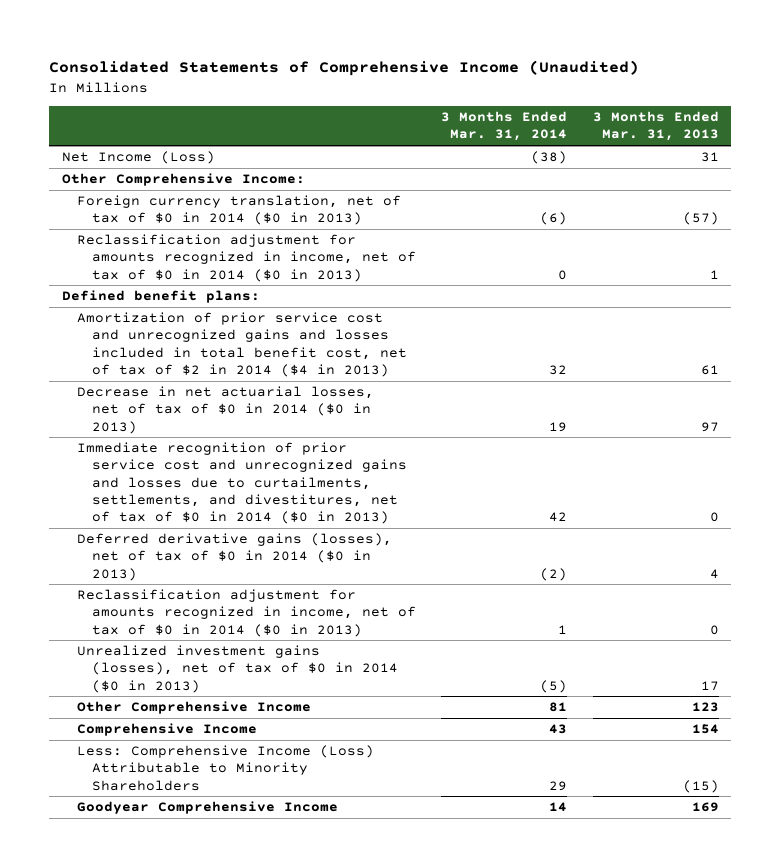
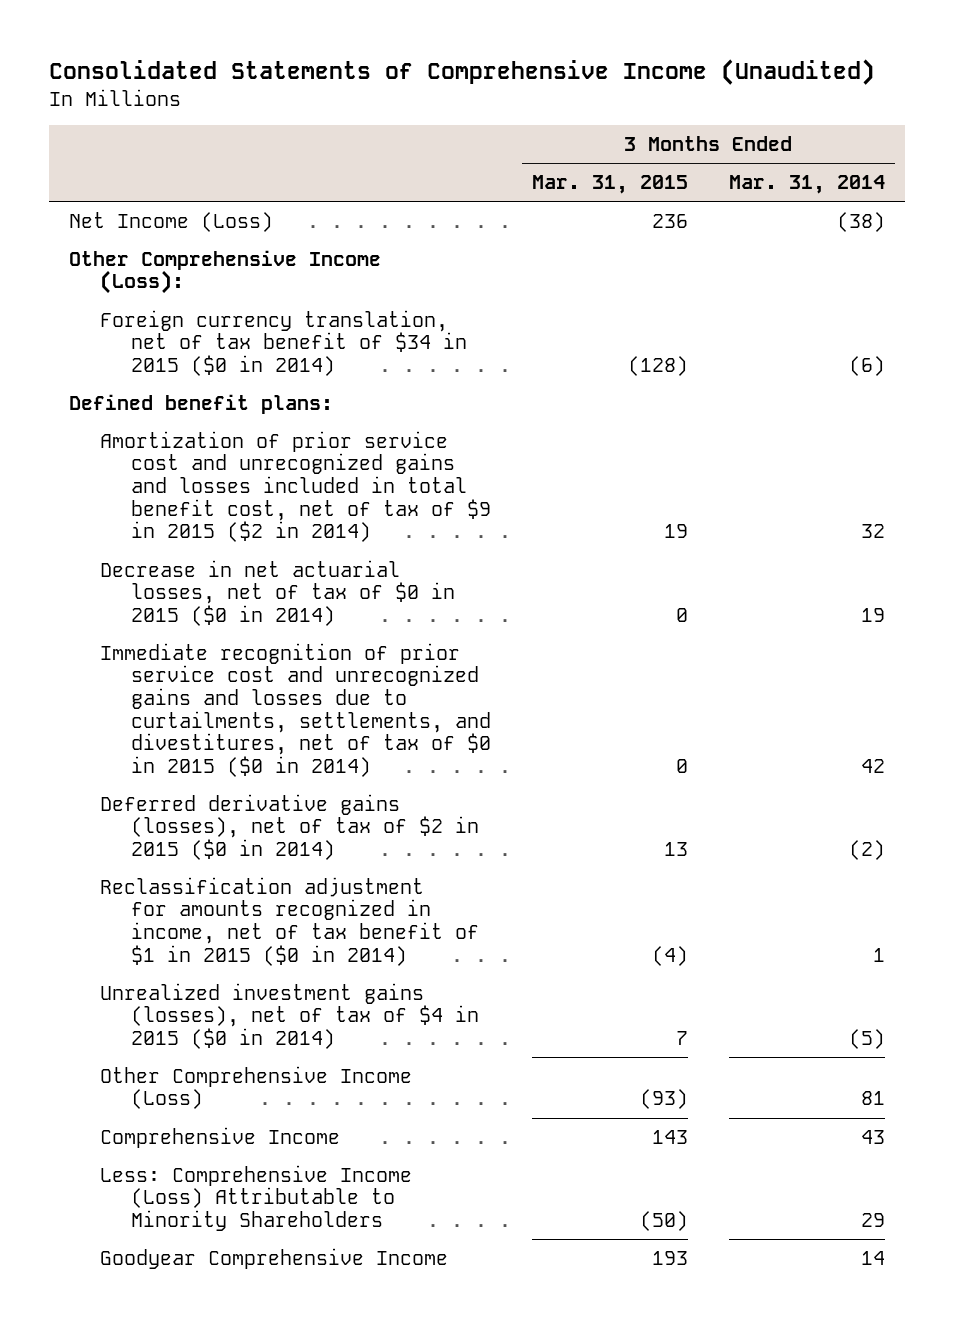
[592,111,719,142] 3 Months Ended Mar. 31, 2013 -> none
none -> [531,175,688,195] Mar. 31, 2015
[76,234,416,282] Reclassification adjustment for amounts recognized in income, net of tax of $0 in 2014 ($0 in 2013) -> none
[62,173,306,187] Other Comprehensive Income: -> [69,249,382,295] Other Comprehensive Income (Loss):
[76,195,401,226] Foreign currency translation, net of tax of $0 in 2014 ($0 in 2013) -> [100,309,468,377] Foreign currency translation, net of tax benefit of $34 in 2015 ($0 in 2014)
[76,312,407,378] Amortization of prior service cost and unrecognized gains and losses included in total benefit cost, net of tax of $2 in 2014 ($4 in 2013) -> [100,430,492,543] Amortization of prior service cost and unrecognized gains and losses included in total benefit cost, net of tax of $9 in 2015 ($2 in 2014)
[76,386,374,434] Decrease in net actuarial losses, net of tax of $0 in 2014 ($0 in 2013) -> [100,559,456,627] Decrease in net actuarial losses, net of tax of $0 in 2015 ($0 in 2014)
[76,442,407,525] Immediate recognition of prior service cost and unrecognized gains and losses due to curtailments, settlements, and divestitures, net of tax of $0 in 2014 ($0 in 2013) -> [100,642,492,778] Immediate recognition of prior service cost and unrecognized gains and losses due to curtailments, settlements, and divestitures, net of tax of $0 in 2015 ($0 in 2014)
[76,533,392,581] Deferred derivative gains (losses), net of tax of $0 in 2014 ($0 in 2013) -> [100,793,480,861] Deferred derivative gains (losses), net of tax of $2 in 2015 ($0 in 2014)
[76,589,416,637] Reclassification adjustment for amounts recognized in income, net of tax of $0 in 2014 ($0 in 2013) -> [100,876,480,966] Reclassification adjustment for amounts recognized in income, net of tax benefit of $1 in 2015 ($0 in 2014)
[76,645,398,693] Unrealized investment gains (losses), net of tax of $0 in 2014 ($0 in 2013) -> [100,982,480,1050] Unrealized investment gains (losses), net of tax of $4 in 2015 ($0 in 2014)
[76,701,311,715] Other Comprehensive Income -> [100,1065,413,1110] Other Comprehensive Income (Loss)

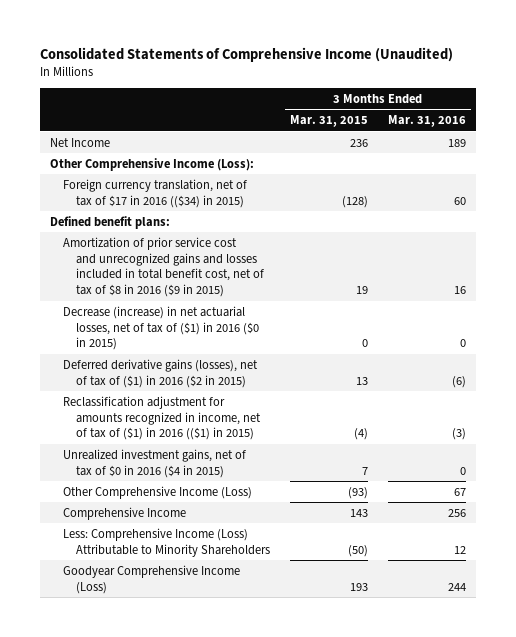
[728,175,885,195] Mar. 31, 2014 -> none
none -> [388,115,467,128] Mar. 31, 2016
[69,211,274,232] Net Income (Loss) -> [49,137,110,147] Net Income
[100,309,468,377] Foreign currency translation, net of tax benefit of $34 in 2015 ($0 in 2014) -> [62,178,247,208] Foreign currency translation, net of tax of $17 in 2016 (($34) in 2015)
[100,642,492,778] Immediate recognition of prior service cost and unrecognized gains and losses due to curtailments, settlements, and divestitures, net of tax of $0 in 2015 ($0 in 2014) -> none
[100,430,492,543] Amortization of prior service cost and unrecognized gains and losses included in total benefit cost, net of tax of $9 in 2015 ($2 in 2014) -> [62,236,264,298] Amortization of prior service cost and unrecognized gains and losses included in total benefit cost, net of tax of $8 in 2016 ($9 in 2015)
[100,559,456,627] Decrease in net actuarial losses, net of tax of $0 in 2015 ($0 in 2014) -> [62,305,259,351] Decrease (increase) in net actuarial losses, net of tax of ($1) in 2016 ($0 in 2015)
[100,793,480,861] Deferred derivative gains (losses), net of tax of $2 in 2015 ($0 in 2014) -> [62,358,258,388] Deferred derivative gains (losses), net of tax of ($1) in 2016 ($2 in 2015)
[100,876,480,966] Reclassification adjustment for amounts recognized in income, net of tax benefit of $1 in 2015 ($0 in 2014) -> [62,395,261,441] Reclassification adjustment for amounts recognized in income, net of tax of ($1) in 2016 (($1) in 2015)
[100,982,480,1050] Unrealized investment gains (losses), net of tax of $4 in 2015 ($0 in 2014) -> [62,448,246,478] Unrealized investment gains, net of tax of $0 in 2016 ($4 in 2015)
[100,1247,449,1269] Goodyear Comprehensive Income -> [62,564,240,594] Goodyear Comprehensive Income (Loss)

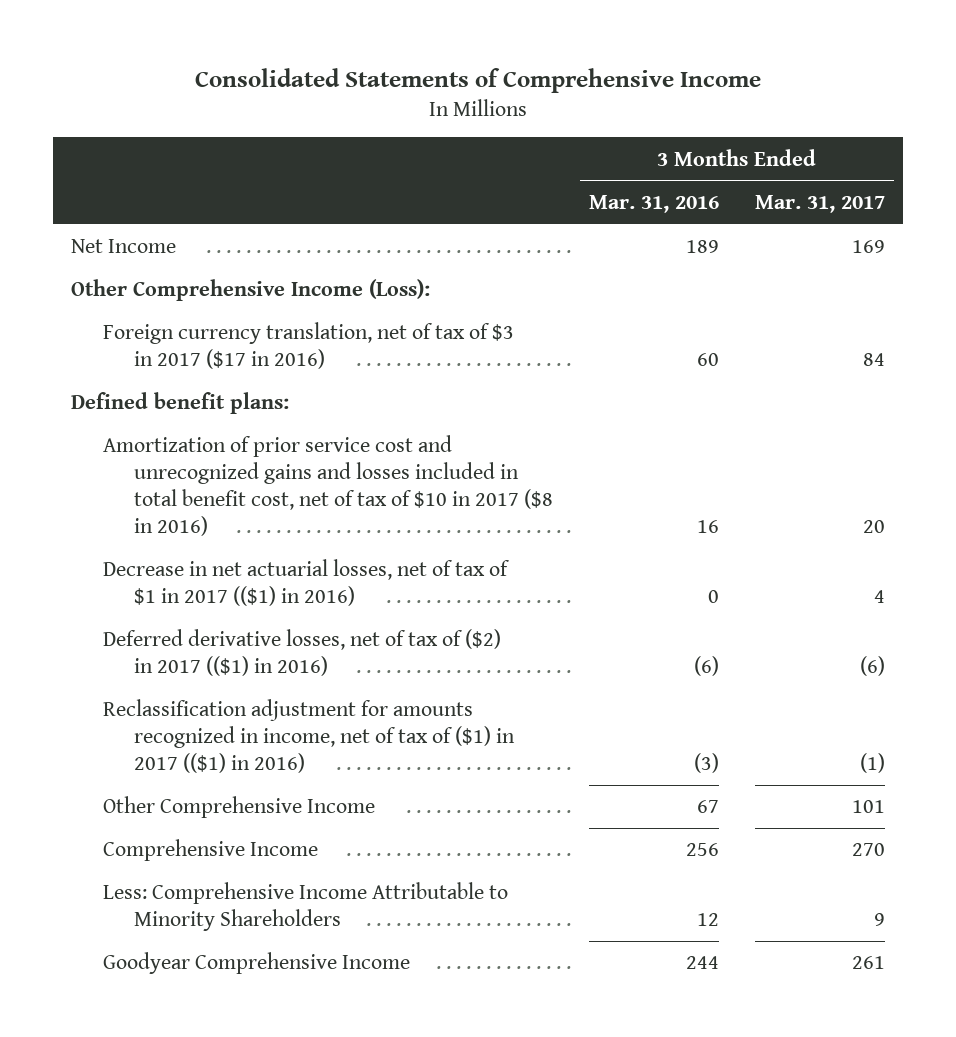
[39,47,453,63] Consolidated Statements of Comprehensive Income (Unaudited) -> [194,67,761,93] Consolidated Statements of Comprehensive Income
[289,115,368,128] Mar. 31, 2015 -> none
none -> [754,194,885,213] Mar. 31, 2017
[62,178,247,208] Foreign currency translation, net of tax of $17 in 2016 (($34) in 2015) -> [102,322,514,370] Foreign currency translation, net of tax of $3 in 2017 ($17 in 2016)
[62,448,246,478] Unrealized investment gains, net of tax of $0 in 2016 ($4 in 2015) -> none
[62,236,264,298] Amortization of prior service cost and unrecognized gains and losses included in total benefit cost, net of tax of $8 in 2016 ($9 in 2015) -> [102,435,554,537] Amortization of prior service cost and unrecognized gains and losses included in total benefit cost, net of tax of $10 in 2017 ($8 in 2016)
[62,305,259,351] Decrease (increase) in net actuarial losses, net of tax of ($1) in 2016 ($0 in 2015) -> [102,559,510,607] Decrease in net actuarial losses, net of tax of $1 in 2017 (($1) in 2016)
[62,358,258,388] Deferred derivative gains (losses), net of tax of ($1) in 2016 ($2 in 2015) -> [102,629,501,677] Deferred derivative losses, net of tax of ($2) in 2017 (($1) in 2016)
[62,395,261,441] Reclassification adjustment for amounts recognized in income, net of tax of ($1) in 2016 (($1) in 2015) -> [102,699,516,774] Reclassification adjustment for amounts recognized in income, net of tax of ($1) in 2017 (($1) in 2016)
[62,485,252,499] Other Comprehensive Income (Loss) -> [102,796,375,819] Other Comprehensive Income
[62,527,270,557] Less: Comprehensive Income (Loss) Attributable to Minority Shareholders -> [102,882,508,932] Less: Comprehensive Income Attributable to Minority Shareholders
[62,564,240,594] Goodyear Comprehensive Income (Loss) -> [102,952,410,975] Goodyear Comprehensive Income

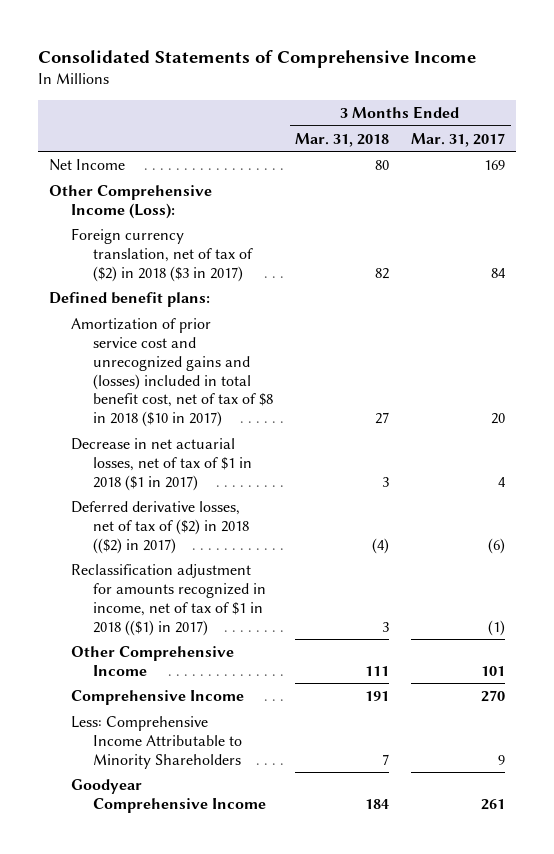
[589,194,720,213] Mar. 31, 2016 -> none
none -> [295,132,390,147] Mar. 31, 2018
[102,322,514,370] Foreign currency translation, net of tax of $3 in 2017 ($17 in 2016) -> [70,227,254,282] Foreign currency translation, net of tax of ($2) in 2018 ($3 in 2017)
[102,435,554,537] Amortization of prior service cost and unrecognized gains and losses included in total benefit cost, net of tax of $10 in 2017 ($8 in 2016) -> [70,317,274,428] Amortization of prior service cost and unrecognized gains and (losses) included in total benefit cost, net of tax of $8 in 2018 ($10 in 2017)
[102,559,510,607] Decrease in net actuarial losses, net of tax of $1 in 2017 (($1) in 2016) -> [70,437,253,491] Decrease in net actuarial losses, net of tax of $1 in 2018 ($1 in 2017)
[102,629,501,677] Deferred derivative losses, net of tax of ($2) in 2017 (($1) in 2016) -> [70,500,250,554] Deferred derivative losses, net of tax of ($2) in 2018 (($2) in 2017)
[102,699,516,774] Reclassification adjustment for amounts recognized in income, net of tax of ($1) in 2017 (($1) in 2016) -> [70,563,267,636] Reclassification adjustment for amounts recognized in income, net of tax of $1 in 2018 (($1) in 2017)

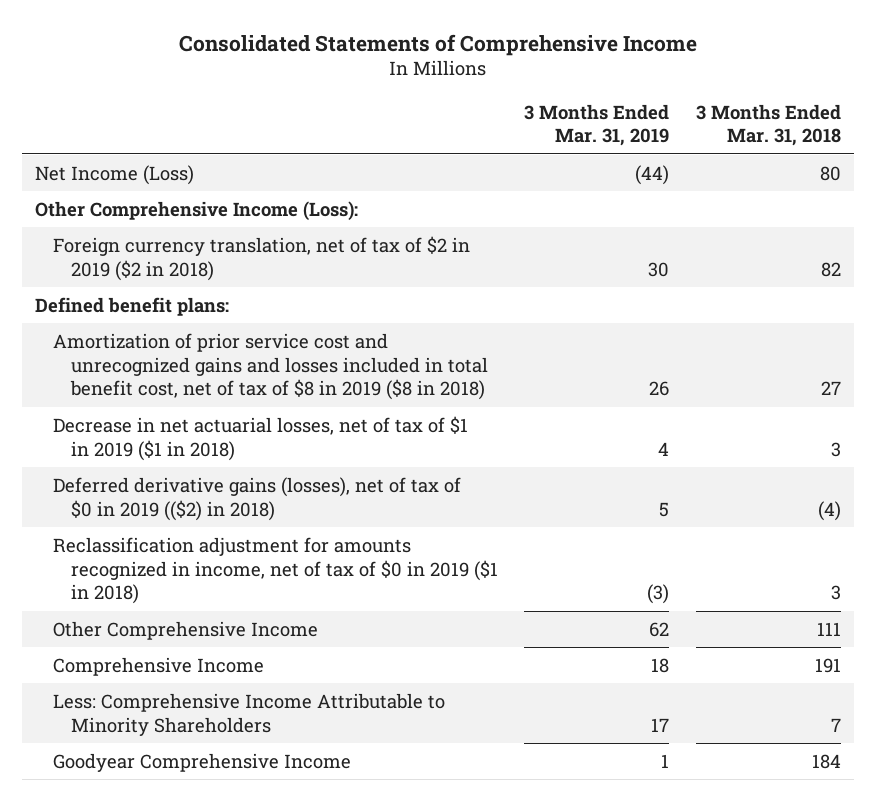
[411,132,506,147] Mar. 31, 2017 -> none
none -> [524,103,670,147] 3 Months Ended Mar. 31, 2019
[48,158,125,171] Net Income -> [35,164,195,185] Net Income (Loss)
[70,227,254,282] Foreign currency translation, net of tax of ($2) in 2018 ($3 in 2017) -> [53,235,471,281] Foreign currency translation, net of tax of $2 in 2019 ($2 in 2018)
[70,317,274,428] Amortization of prior service cost and unrecognized gains and (losses) included in total benefit cost, net of tax of $8 in 2018 ($10 in 2017) -> [53,332,488,401] Amortization of prior service cost and unrecognized gains and losses included in total benefit cost, net of tax of $8 in 2019 ($8 in 2018)
[70,437,253,491] Decrease in net actuarial losses, net of tax of $1 in 2018 ($1 in 2017) -> [53,415,469,461] Decrease in net actuarial losses, net of tax of $1 in 2019 ($1 in 2018)
[70,500,250,554] Deferred derivative losses, net of tax of ($2) in 2018 (($2) in 2017) -> [53,476,462,521] Deferred derivative gains (losses), net of tax of $0 in 2019 (($2) in 2018)
[70,563,267,636] Reclassification adjustment for amounts recognized in income, net of tax of $1 in 2018 (($1) in 2017) -> [53,536,498,605] Reclassification adjustment for amounts recognized in income, net of tax of $0 in 2019 ($1 in 2018)

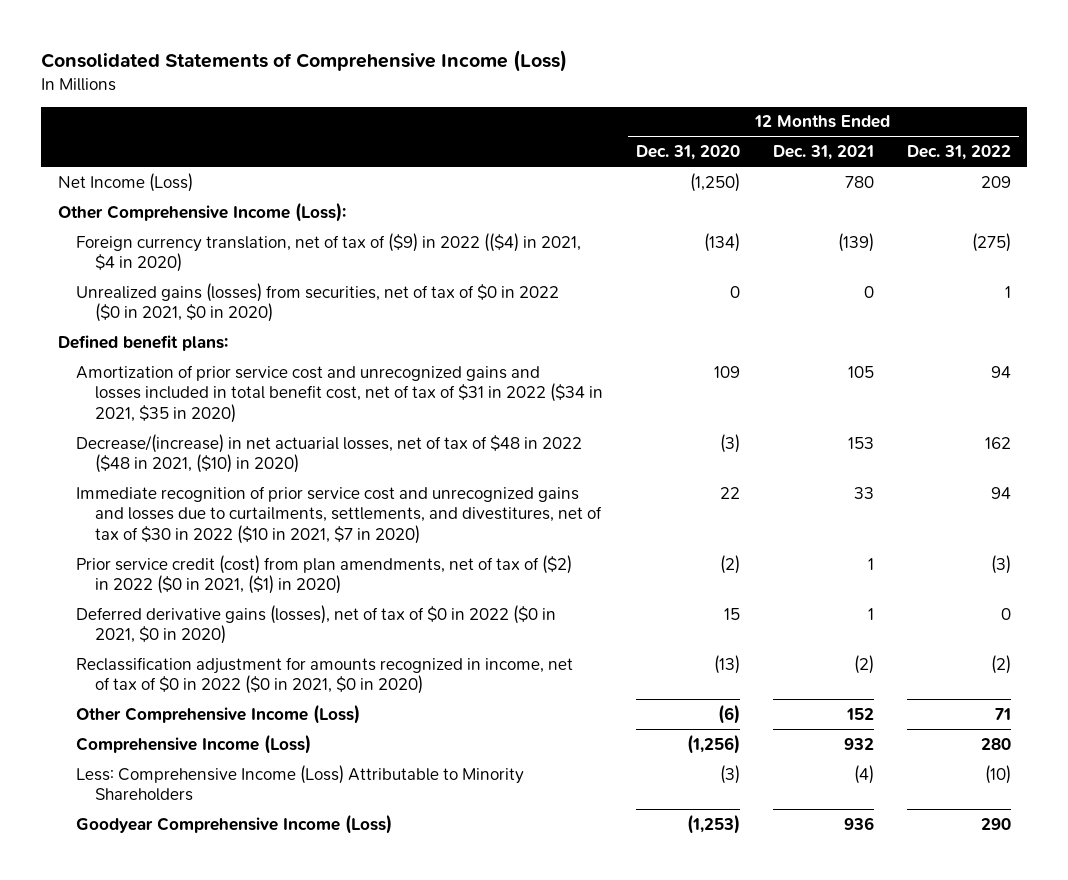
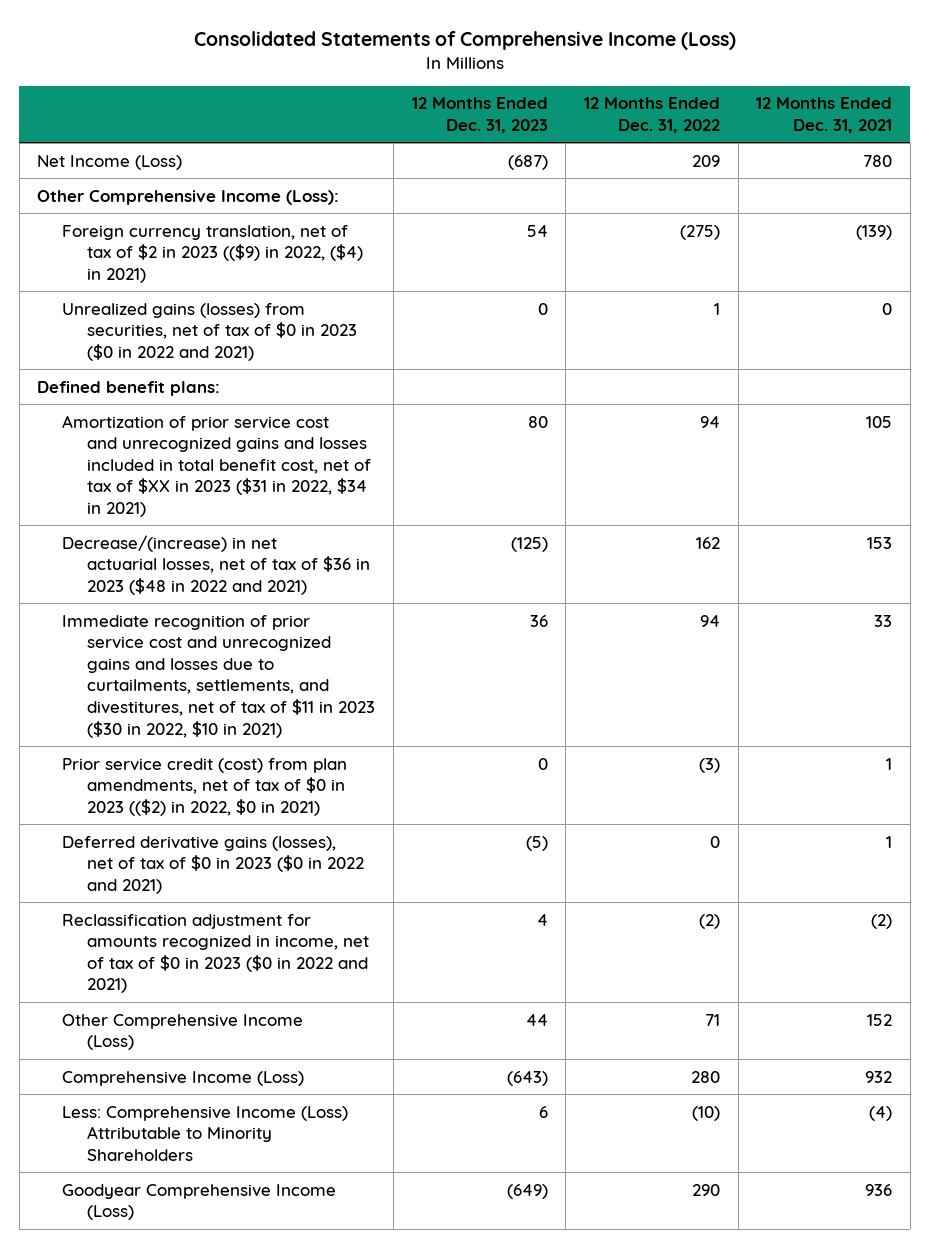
[635,144,740,160] Dec. 31, 2020 -> none
none -> [411,97,548,133] 12 Months Ended Dec. 31, 2023
[76,232,582,273] Foreign currency translation, net of tax of ($9) in 2022 (($4) in 2021, $4 in 2020) -> [62,224,364,283] Foreign currency translation, net of tax of $2 in 2023 (($9) in 2022, ($4) in 2021)
[76,282,560,323] Unrealized gains (losses) from securities, net of tax of $0 in 2022 ($0 in 2021, $0 in 2020) -> [62,302,358,361] Unrealized gains (losses) from securities, net of tax of $0 in 2023 ($0 in 2022 and 2021)
[76,364,603,423] Amortization of prior service cost and unrecognized gains and losses included in total benefit cost, net of tax of $31 in 2022 ($34 in 2021, $35 in 2020) -> [62,414,372,517] Amortization of prior service cost and unrecognized gains and losses included in total benefit cost, net of tax of $XX in 2023 ($31 in 2022, $34 in 2021)
[76,433,583,474] Decrease/(increase) in net actuarial losses, net of tax of $48 in 2022 ($48 in 2021, ($10) in 2020) -> [62,534,371,595] Decrease/(increase) in net actuarial losses, net of tax of $36 in 2023 ($48 in 2022 and 2021)
[76,485,602,544] Immediate recognition of prior service cost and unrecognized gains and losses due to curtailments, settlements, and divestitures, net of tax of $30 in 2022 ($10 in 2021, $7 in 2020) -> [62,614,376,738] Immediate recognition of prior service cost and unrecognized gains and losses due to curtailments, settlements, and divestitures, net of tax of $11 in 2023 ($30 in 2022, $10 in 2021)
[76,554,573,595] Prior service credit (cost) from plan amendments, net of tax of ($2) in 2022 ($0 in 2021, ($1) in 2020) -> [62,757,348,816] Prior service credit (cost) from plan amendments, net of tax of $0 in 2023 (($2) in 2022, $0 in 2021)
[76,604,557,645] Deferred derivative gains (losses), net of tax of $0 in 2022 ($0 in 2021, $0 in 2020) -> [62,835,365,894] Deferred derivative gains (losses), net of tax of $0 in 2023 ($0 in 2022 and 2021)
[76,656,574,695] Reclassification adjustment for amounts recognized in income, net of tax of $0 in 2022 ($0 in 2021, $0 in 2020) -> [62,913,370,994] Reclassification adjustment for amounts recognized in income, net of tax of $0 in 2023 ($0 in 2022 and 2021)

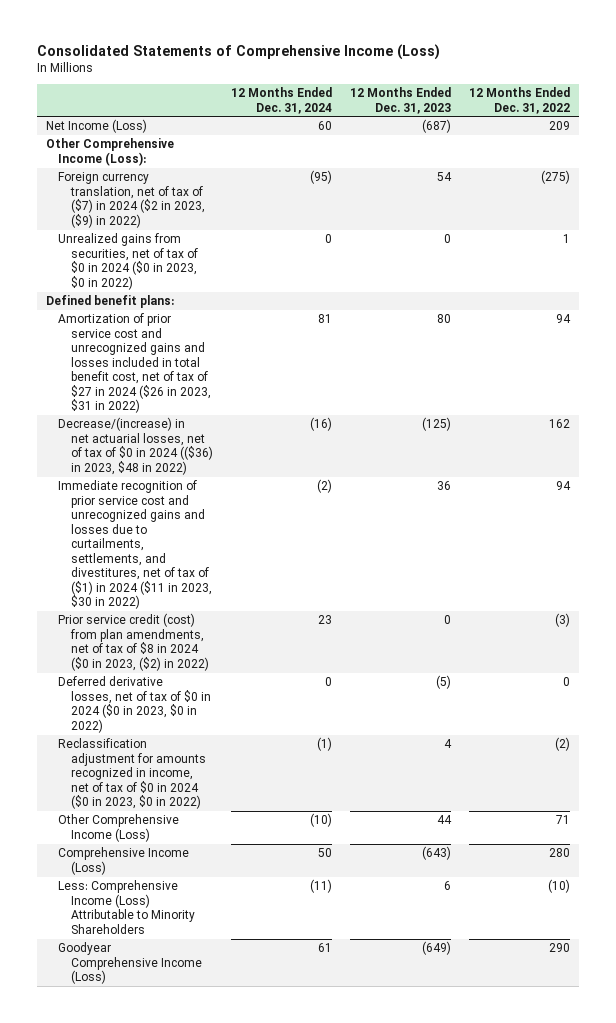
[756,97,893,133] 12 Months Ended Dec. 31, 2021 -> none
none -> [230,87,332,114] 12 Months Ended Dec. 31, 2024
[62,224,364,283] Foreign currency translation, net of tax of $2 in 2023 (($9) in 2022, ($4) in 2021) -> [58,172,205,228] Foreign currency translation, net of tax of ($7) in 2024 ($2 in 2023, ($9) in 2022)
[62,302,358,361] Unrealized gains (losses) from securities, net of tax of $0 in 2023 ($0 in 2022 and 2021) -> [58,233,198,290] Unrealized gains from securities, net of tax of $0 in 2024 ($0 in 2023, $0 in 2022)
[62,414,372,517] Amortization of prior service cost and unrecognized gains and losses included in total benefit cost, net of tax of $XX in 2023 ($31 in 2022, $34 in 2021) -> [58,313,211,414] Amortization of prior service cost and unrecognized gains and losses included in total benefit cost, net of tax of $27 in 2024 ($26 in 2023, $31 in 2022)
[62,534,371,595] Decrease/(increase) in net actuarial losses, net of tax of $36 in 2023 ($48 in 2022 and 2021) -> [58,417,213,475] Decrease/(increase) in net actuarial losses, net of tax of $0 in 2024 (($36) in 2023, $48 in 2022)
[62,614,376,738] Immediate recognition of prior service cost and unrecognized gains and losses due to curtailments, settlements, and divestitures, net of tax of $11 in 2023 ($30 in 2022, $10 in 2021) -> [58,480,212,609] Immediate recognition of prior service cost and unrecognized gains and losses due to curtailments, settlements, and divestitures, net of tax of ($1) in 2024 ($11 in 2023, $30 in 2022)
[62,757,348,816] Prior service credit (cost) from plan amendments, net of tax of $0 in 2023 (($2) in 2022, $0 in 2021) -> [58,613,209,671] Prior service credit (cost) from plan amendments, net of tax of $8 in 2024 ($0 in 2023, ($2) in 2022)
[62,835,365,894] Deferred derivative gains (losses), net of tax of $0 in 2023 ($0 in 2022 and 2021) -> [58,676,211,733] Deferred derivative losses, net of tax of $0 in 2024 ($0 in 2023, $0 in 2022)
[62,913,370,994] Reclassification adjustment for amounts recognized in income, net of tax of $0 in 2023 ($0 in 2022 and 2021) -> [58,738,206,810] Reclassification adjustment for amounts recognized in income, net of tax of $0 in 2024 ($0 in 2023, $0 in 2022)

